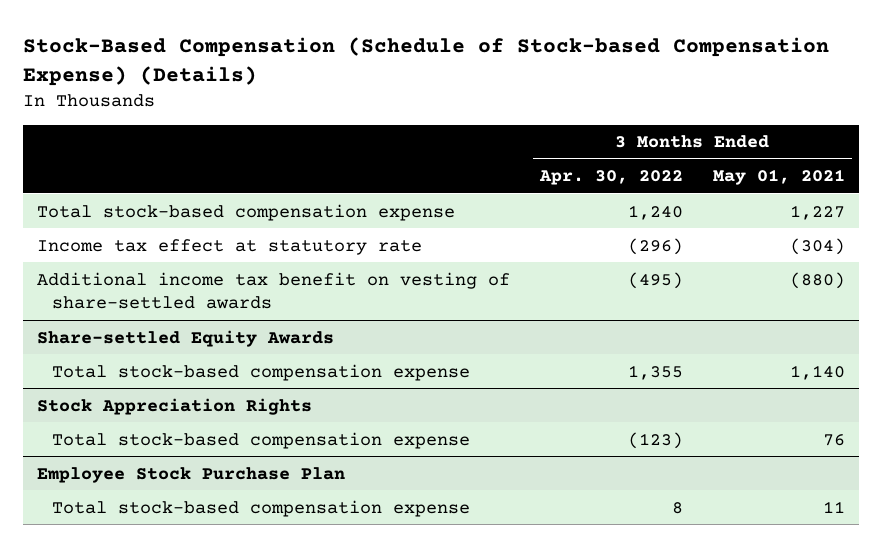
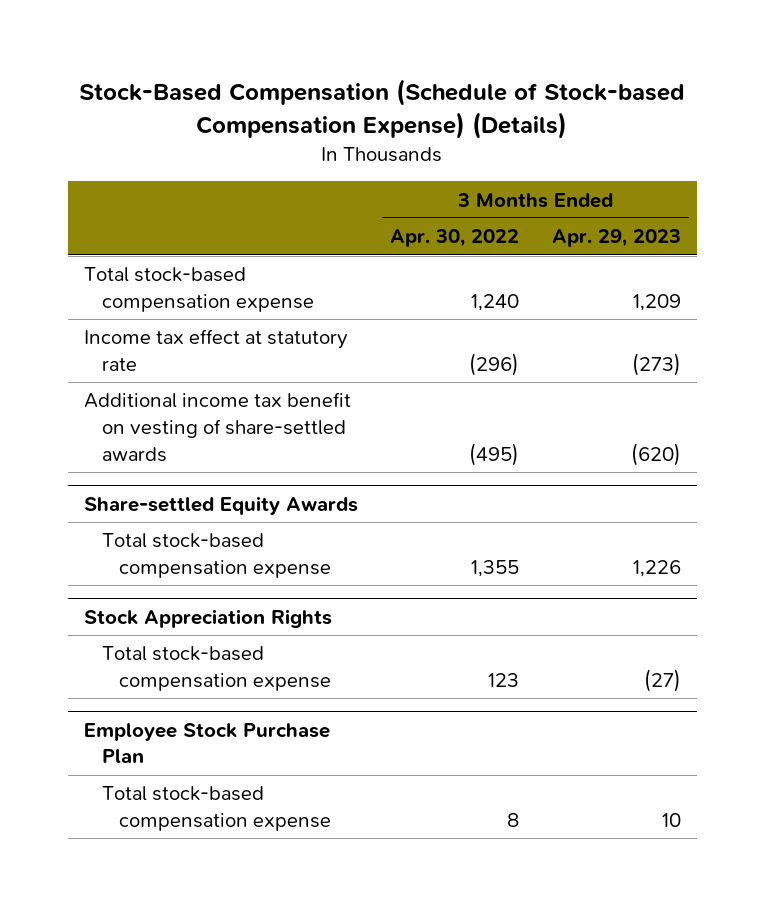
[712,169,845,186] May 01, 2021 -> none
none -> [551,229,681,248] Apr. 29, 2023
[627,431,683,449] (123) -> [488,673,520,688] 123

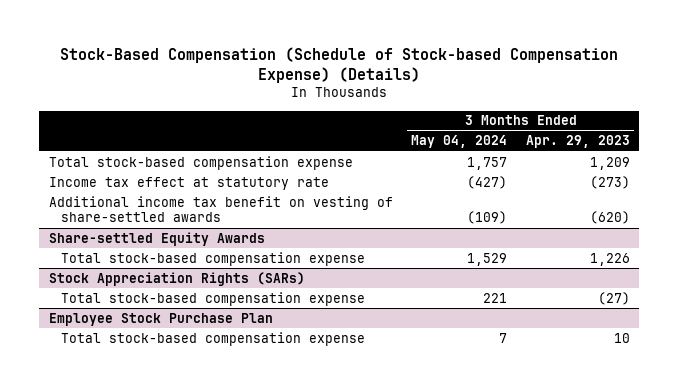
[390,229,520,248] Apr. 30, 2022 -> none
none -> [411,135,508,149] May 04, 2024
[84,608,333,628] Stock Appreciation Rights -> [48,271,305,286] Stock Appreciation Rights (SARs)

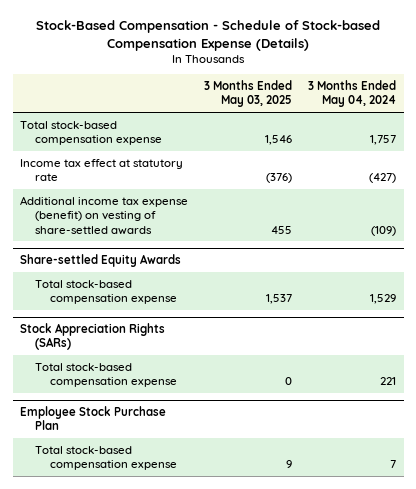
[60,46,619,83] Stock-Based Compensation (Schedule of Stock-based Compensation Expense) (Details) -> [36,20,381,51] Stock-Based Compensation - Schedule of Stock-based Compensation Expense (Details)
[525,135,630,149] Apr. 29, 2023 -> none
none -> [204,79,293,108] 3 Months Ended May 03, 2025
[48,195,393,223] Additional income tax benefit on vesting of share-settled awards -> [20,195,189,235] Additional income tax expense (benefit) on vesting of share-settled awards

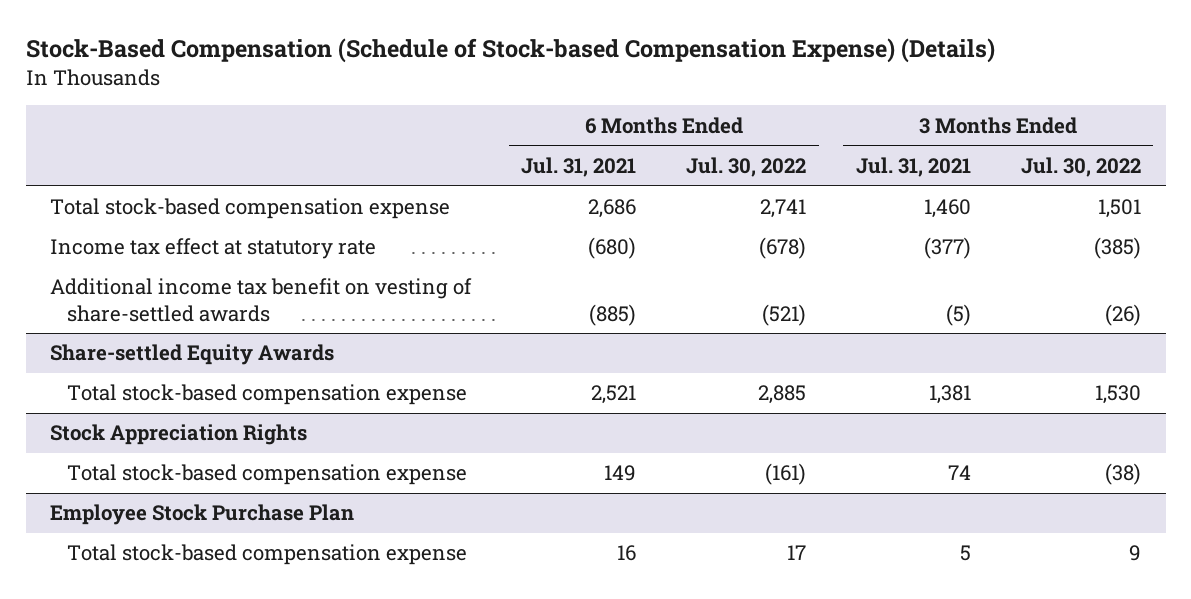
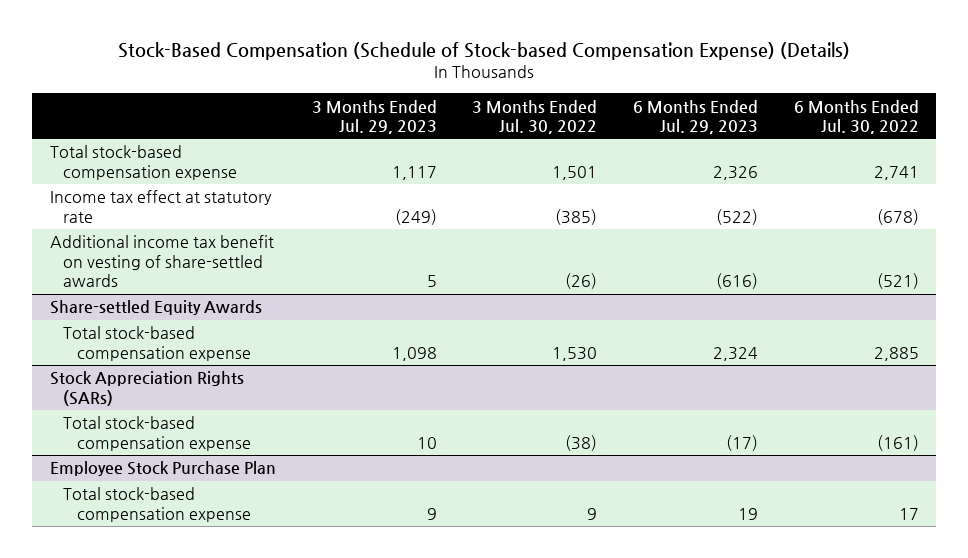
[521,156,637,177] Jul. 31, 2021 -> none
[855,156,971,177] Jul. 31, 2021 -> none
none -> [311,99,437,134] 3 Months Ended Jul. 29, 2023
none -> [632,99,758,134] 6 Months Ended Jul. 29, 2023
[50,424,308,446] Stock Appreciation Rights -> [49,371,244,406] Stock Appreciation Rights (SARs)

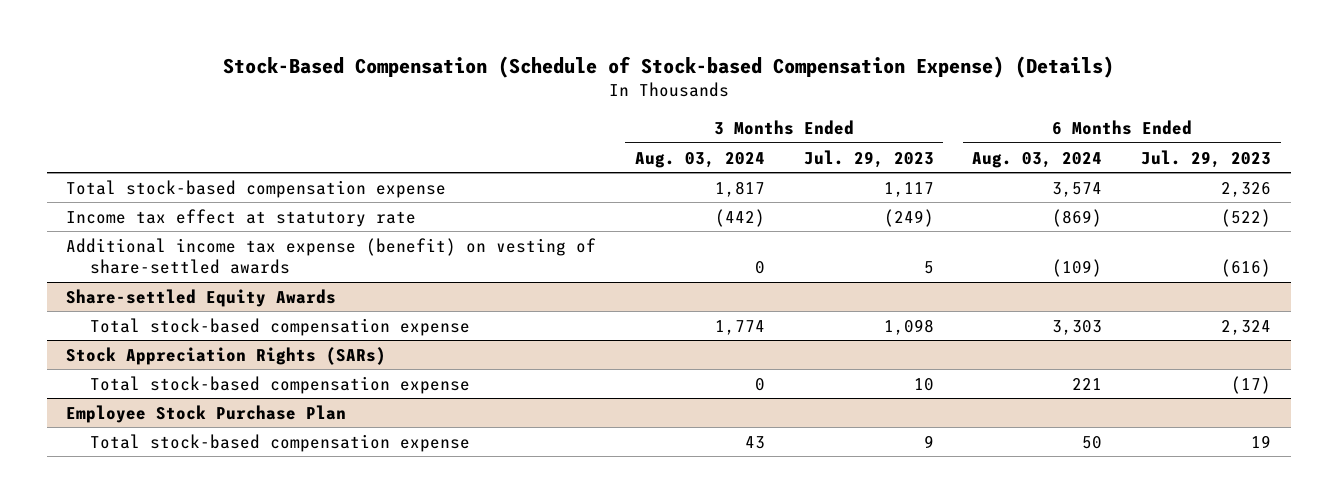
[472,99,598,134] 3 Months Ended Jul. 30, 2022 -> none
[793,99,919,134] 6 Months Ended Jul. 30, 2022 -> none
none -> [634,151,765,168] Aug. 03, 2024
none -> [972,151,1103,168] Aug. 03, 2024
[49,235,274,288] Additional income tax benefit on vesting of share-settled awards -> [65,237,596,275] Additional income tax expense (benefit) on vesting of share-settled awards

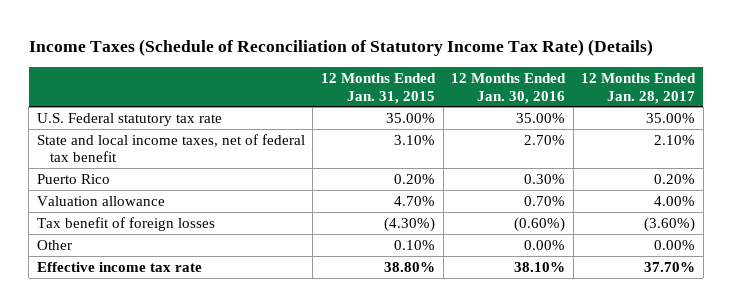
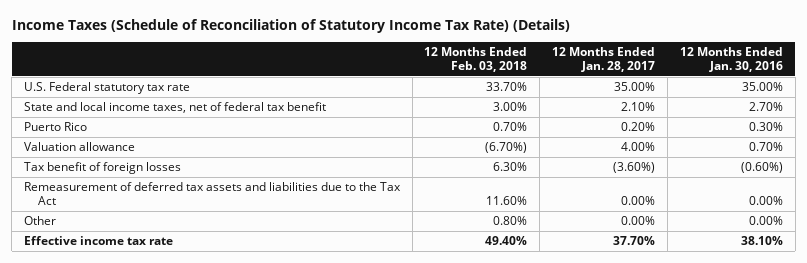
[320,72,436,104] 12 Months Ended Jan. 31, 2015 -> none
none -> [424,47,528,73] 12 Months Ended Feb. 03, 2018
none -> [23,182,401,206] Remeasurement of deferred tax assets and liabilities due to the Tax Act

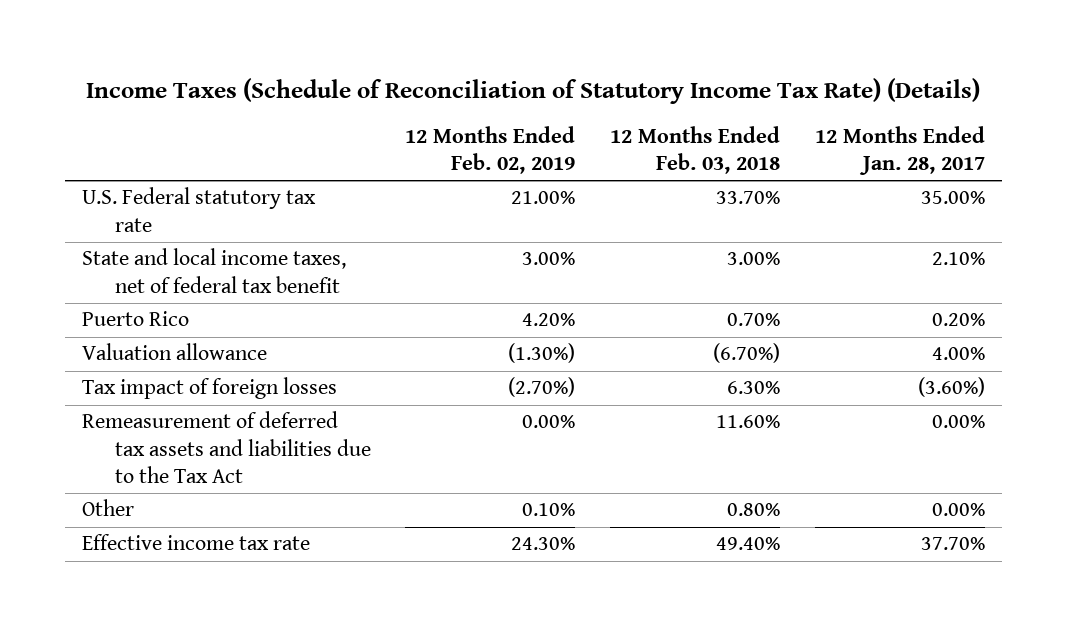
[679,47,783,73] 12 Months Ended Jan. 30, 2016 -> none
none -> [405,125,576,175] 12 Months Ended Feb. 02, 2019
[23,162,181,175] Tax benefit of foreign losses -> [82,377,338,400] Tax impact of foreign losses

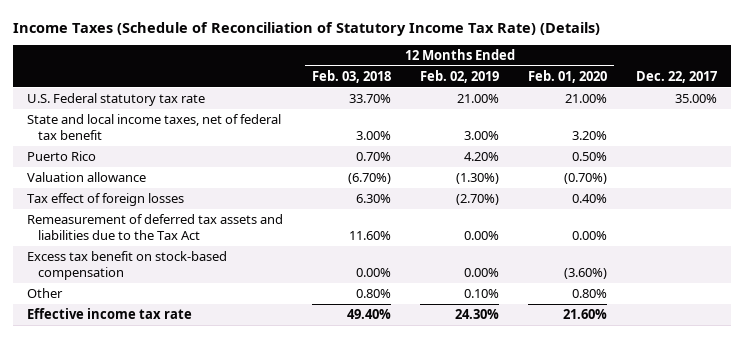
[814,125,985,176] 12 Months Ended Jan. 28, 2017 -> none
none -> [528,69,608,83] Feb. 01, 2020
none -> [635,70,717,83] Dec. 22, 2017
[82,377,338,400] Tax impact of foreign losses -> [27,192,185,206] Tax effect of foreign losses
none -> [27,250,228,281] Excess tax benefit on stock-based compensation

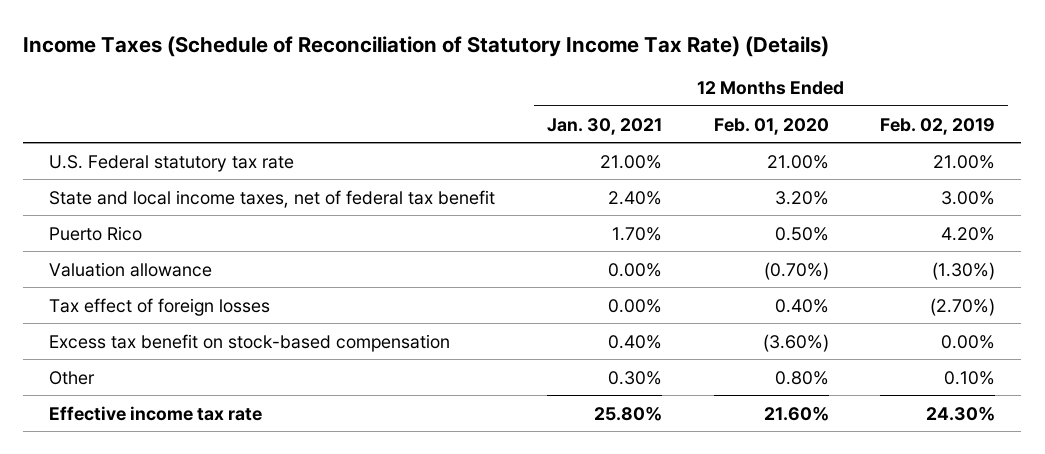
[312,69,392,83] Feb. 03, 2018 -> none
[635,70,717,83] Dec. 22, 2017 -> none
none -> [546,117,662,135] Jan. 30, 2021
[27,213,284,241] Remeasurement of deferred tax assets and liabilities due to the Tax Act -> none

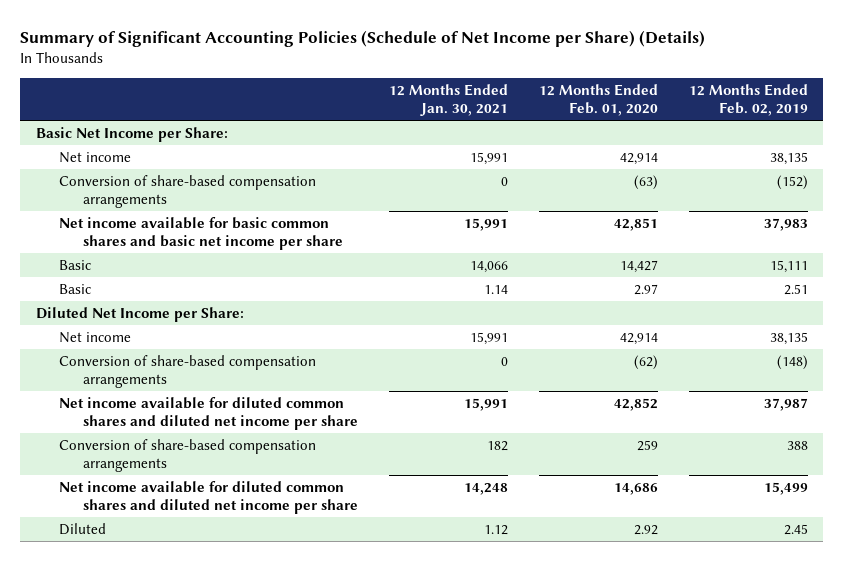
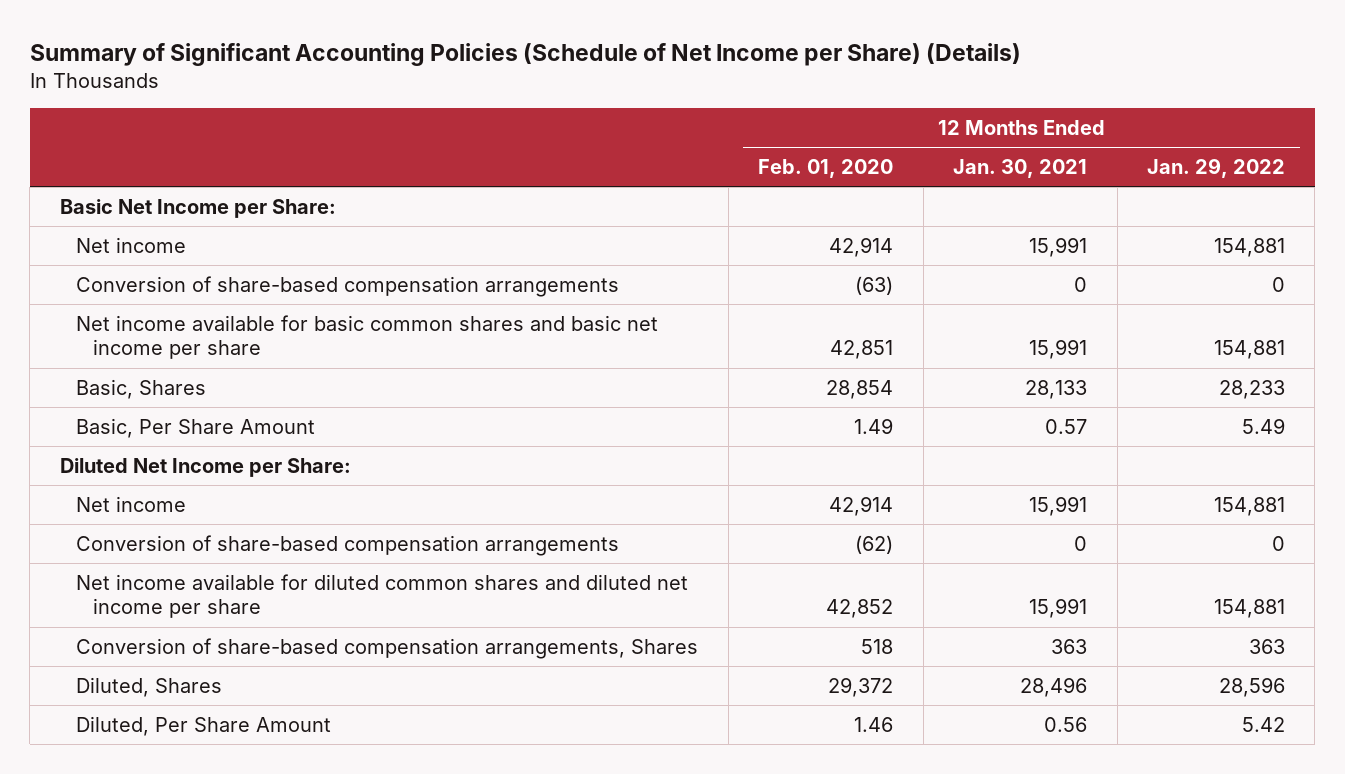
[688,84,808,117] 12 Months Ended Feb. 02, 2019 -> none
none -> [1147,158,1286,179] Jan. 29, 2022
[59,259,92,270] Basic -> [76,378,207,399] Basic, Shares
[469,260,508,273] 14,066 -> [1025,379,1088,399] 28,133
[619,259,658,273] 14,427 -> [826,379,894,399] 28,854
[59,283,92,294] Basic -> [76,417,316,438] Basic, Per Share Amount
[483,284,508,294] 1.14 -> [1045,418,1088,434] 0.57
[633,283,658,295] 2.97 -> [854,417,894,434] 1.49
[59,438,317,473] Conversion of share-based compensation arrangements -> [76,637,699,659] Conversion of share-based compensation arrangements, Shares
[486,440,508,451] 182 -> [1051,638,1088,654] 363
[636,439,658,451] 259 -> [861,638,894,654] 518
[59,480,358,515] Net income available for diluted common shares and diluted net income per share -> [76,676,223,697] Diluted, Shares
[463,482,508,495] 14,248 -> [1020,676,1088,697] 28,496
[613,482,658,495] 14,686 -> [828,676,894,697] 29,372
[59,522,107,535] Diluted -> [76,715,332,736] Diluted, Per Share Amount
[483,524,508,535] 1.12 -> [1044,716,1088,732] 0.56
[633,524,658,535] 2.92 -> [854,716,894,732] 1.46

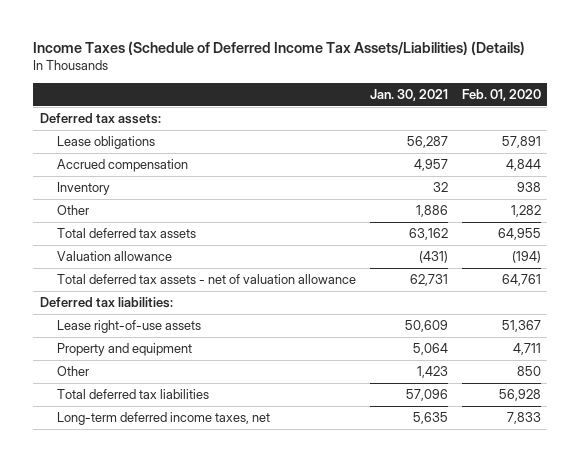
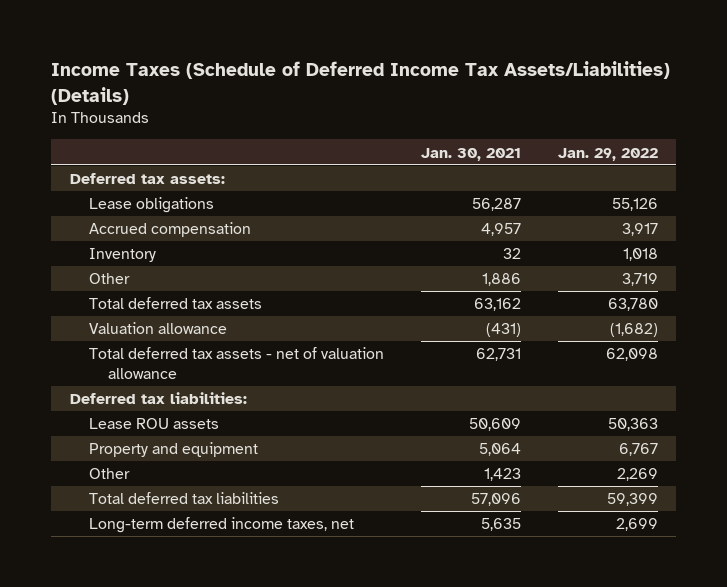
[461,89,541,102] Feb. 01, 2020 -> none
none -> [557,147,658,161] Jan. 29, 2022
[57,320,202,334] Lease right-of-use assets -> [89,418,220,430] Lease ROU assets

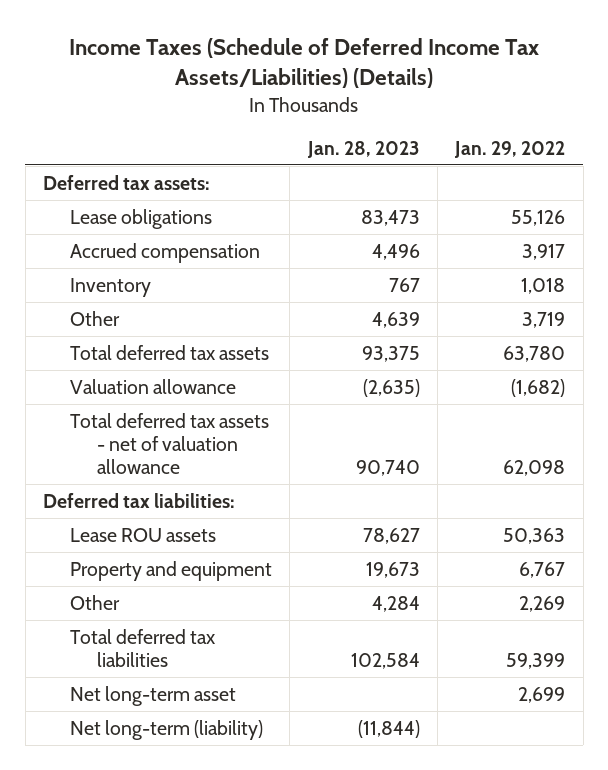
[420,147,521,161] Jan. 30, 2021 -> none
none -> [306,140,420,158] Jan. 28, 2023
[89,517,355,534] Long-term deferred income taxes, net -> [69,685,236,706] Net long-term asset
none -> [69,719,263,740] Net long-term (liability)

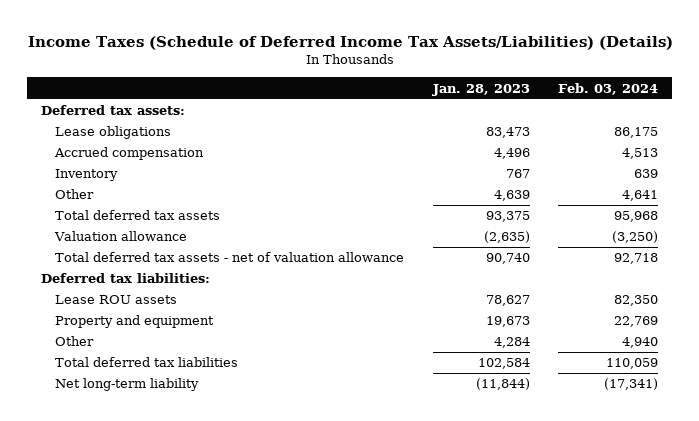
[454,140,566,158] Jan. 29, 2022 -> none
none -> [558,82,659,95] Feb. 03, 2024
[69,685,236,706] Net long-term asset -> none
[69,719,263,740] Net long-term (liability) -> [55,378,200,392] Net long-term liability

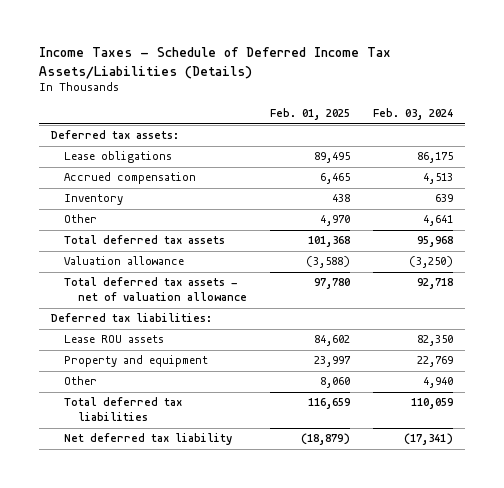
[27,35,673,50] Income Taxes (Schedule of Deferred Income Tax Assets/Liabilities) (Details) -> [39,47,392,79] Income Taxes - Schedule of Deferred Income Tax Assets/Liabilities (Details)
[431,83,530,96] Jan. 28, 2023 -> none
none -> [269,108,350,121] Feb. 01, 2025
[55,378,200,392] Net long-term liability -> [64,433,233,446] Net deferred tax liability

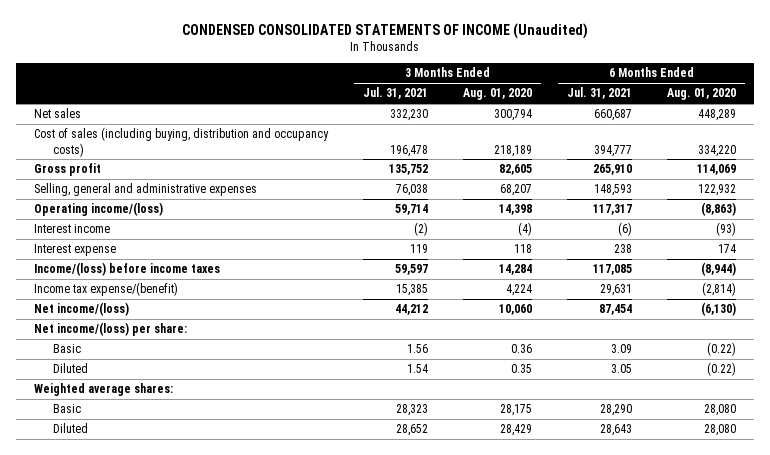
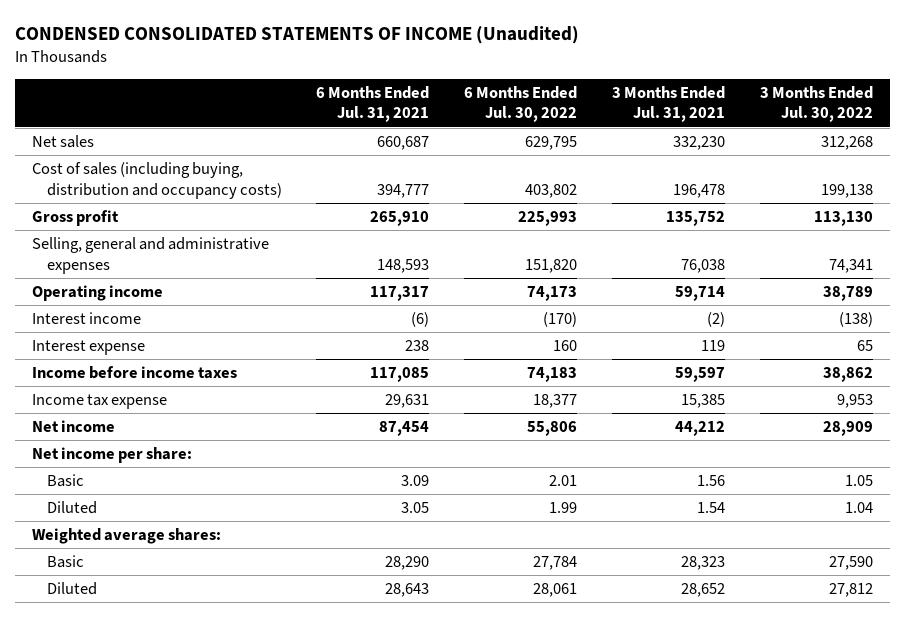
[463,88,533,101] Aug. 01, 2020 -> none
[667,88,737,101] Aug. 01, 2020 -> none
none -> [464,85,578,123] 6 Months Ended Jul. 30, 2022
none -> [759,85,873,123] 3 Months Ended Jul. 30, 2022
[33,202,163,217] Operating income/(loss) -> [32,285,164,302] Operating income
[33,262,220,277] Income/(loss) before income taxes -> [32,366,238,380] Income before income taxes
[33,282,178,297] Income tax expense/(benefit) -> [32,394,168,410] Income tax expense
[33,302,129,317] Net income/(loss) -> [32,420,116,433] Net income
[33,322,187,337] Net income/(loss) per share: -> [32,447,193,464] Net income per share:

